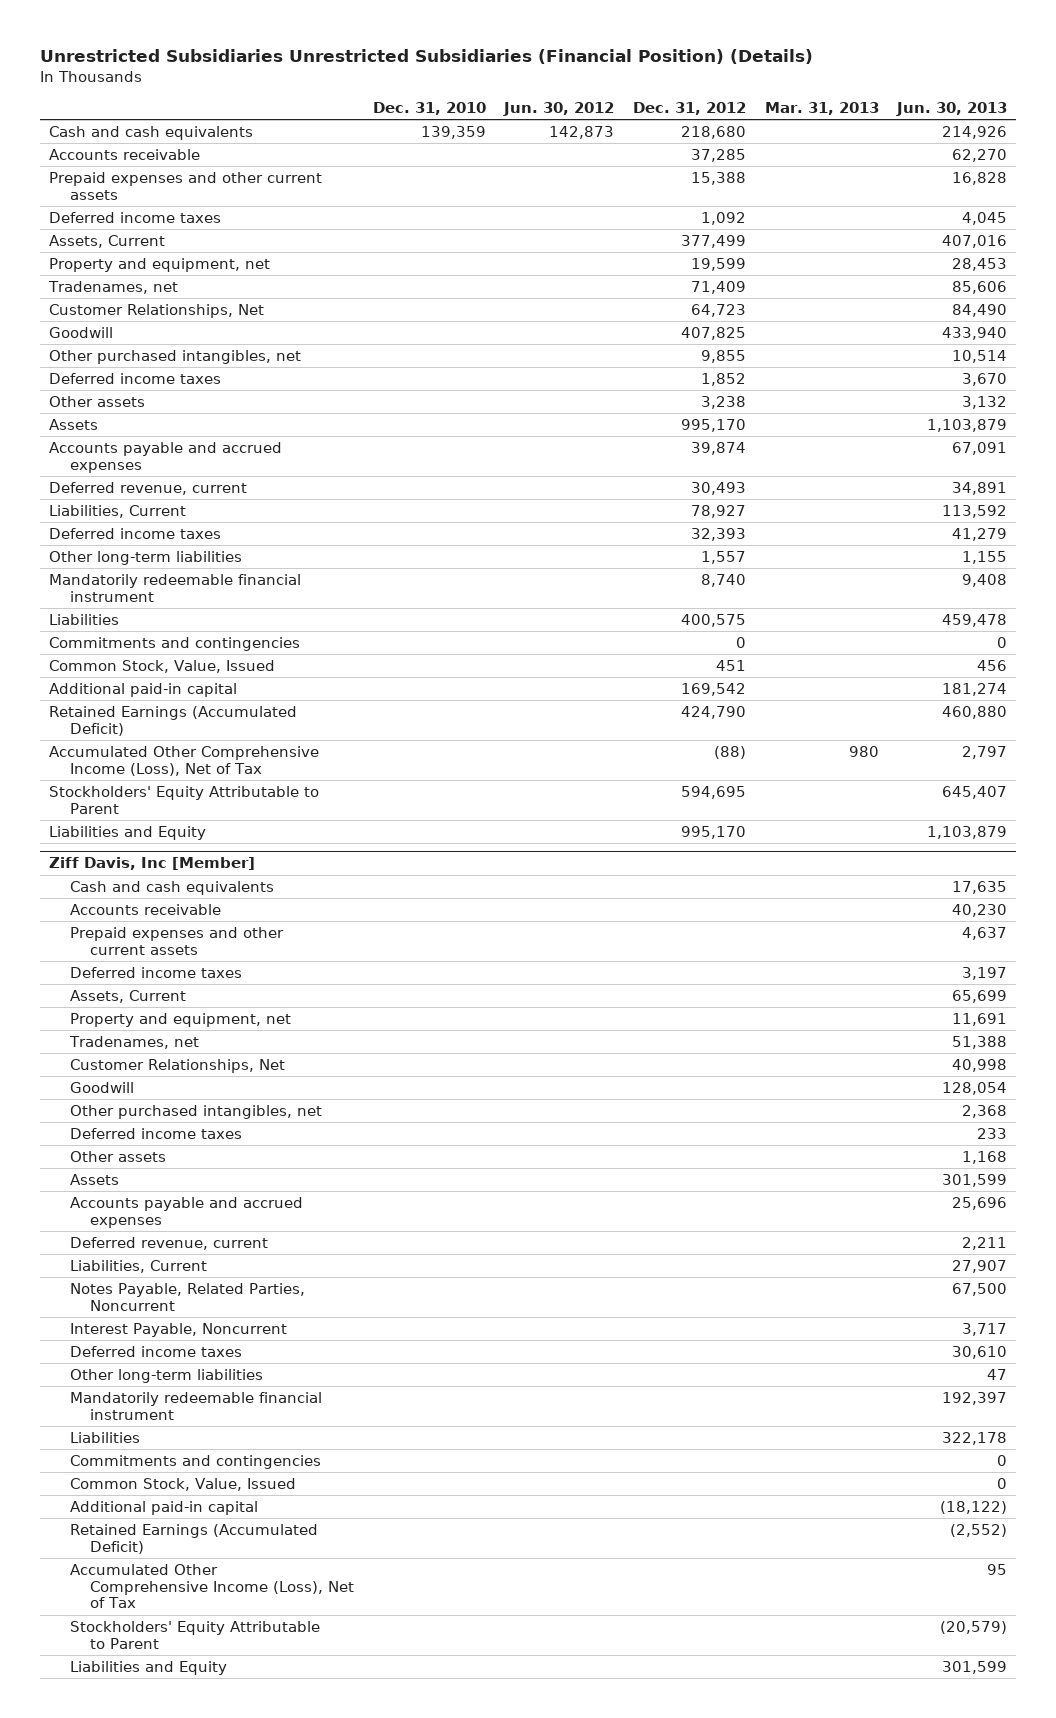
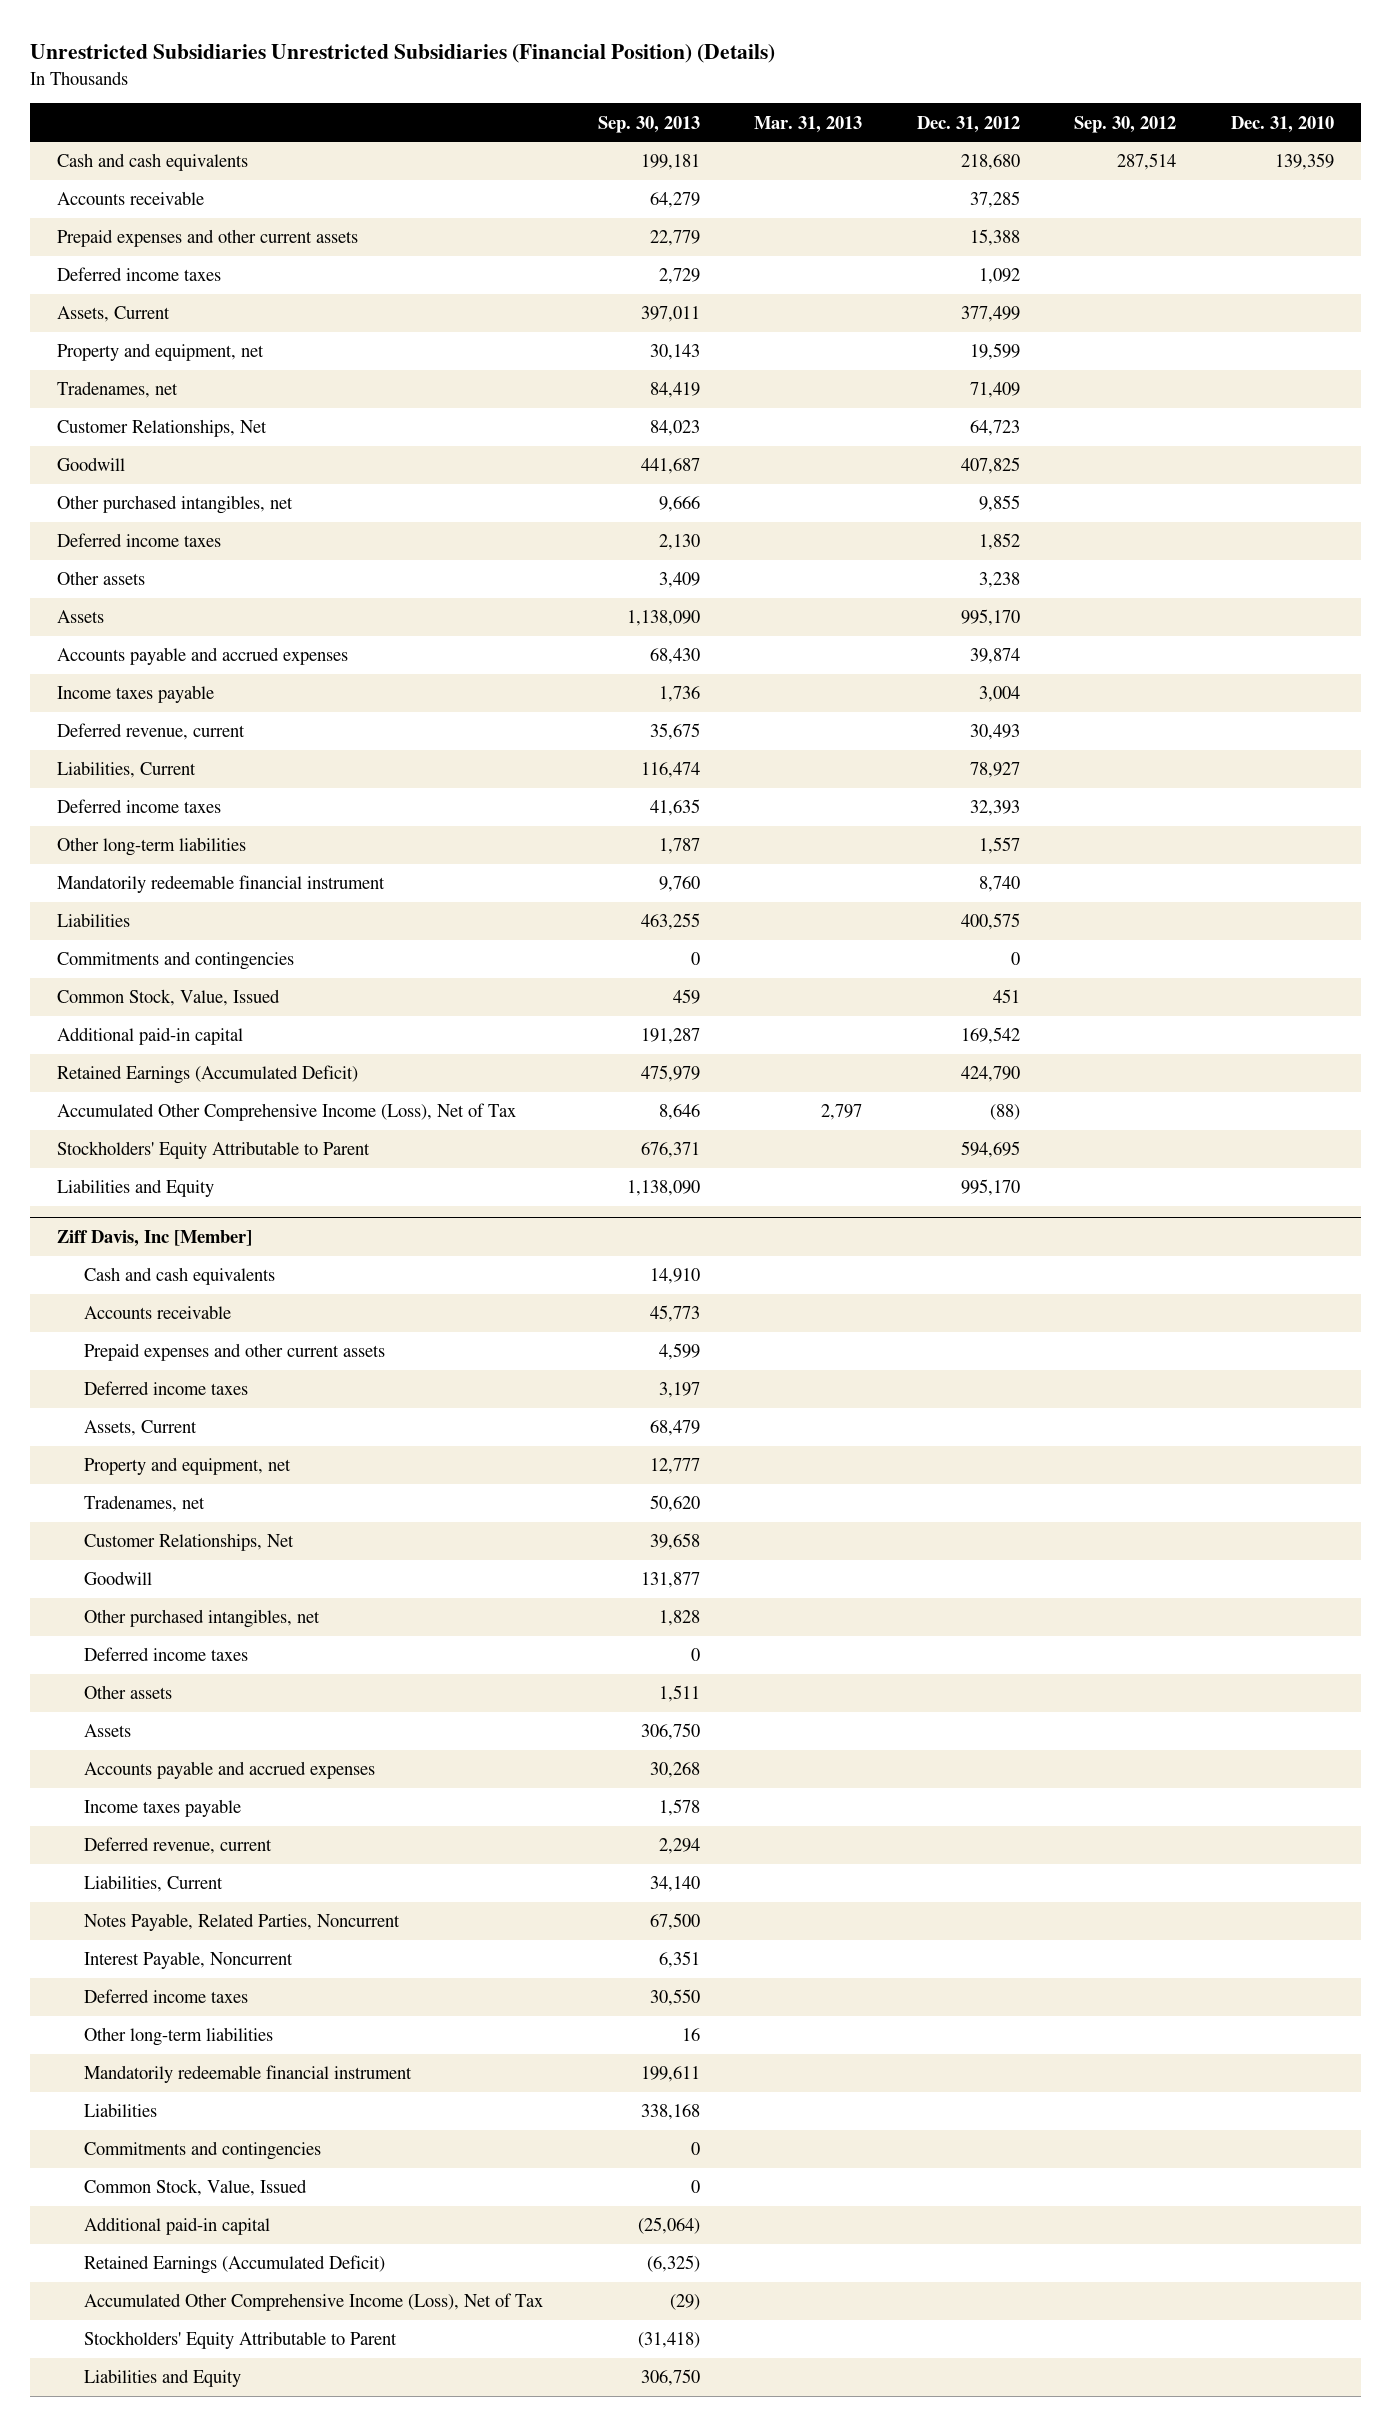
[503,101,615,116] Jun. 30, 2012 -> none
[896,101,1008,116] Jun. 30, 2013 -> none
none -> [597,115,700,133] Sep. 30, 2013
none -> [1074,115,1177,133] Sep. 30, 2012
none -> [57,685,215,704] Income taxes payable
[848,745,879,757] 980 -> [821,1104,863,1121] 2,797
none -> [84,1799,242,1818] Income taxes payable

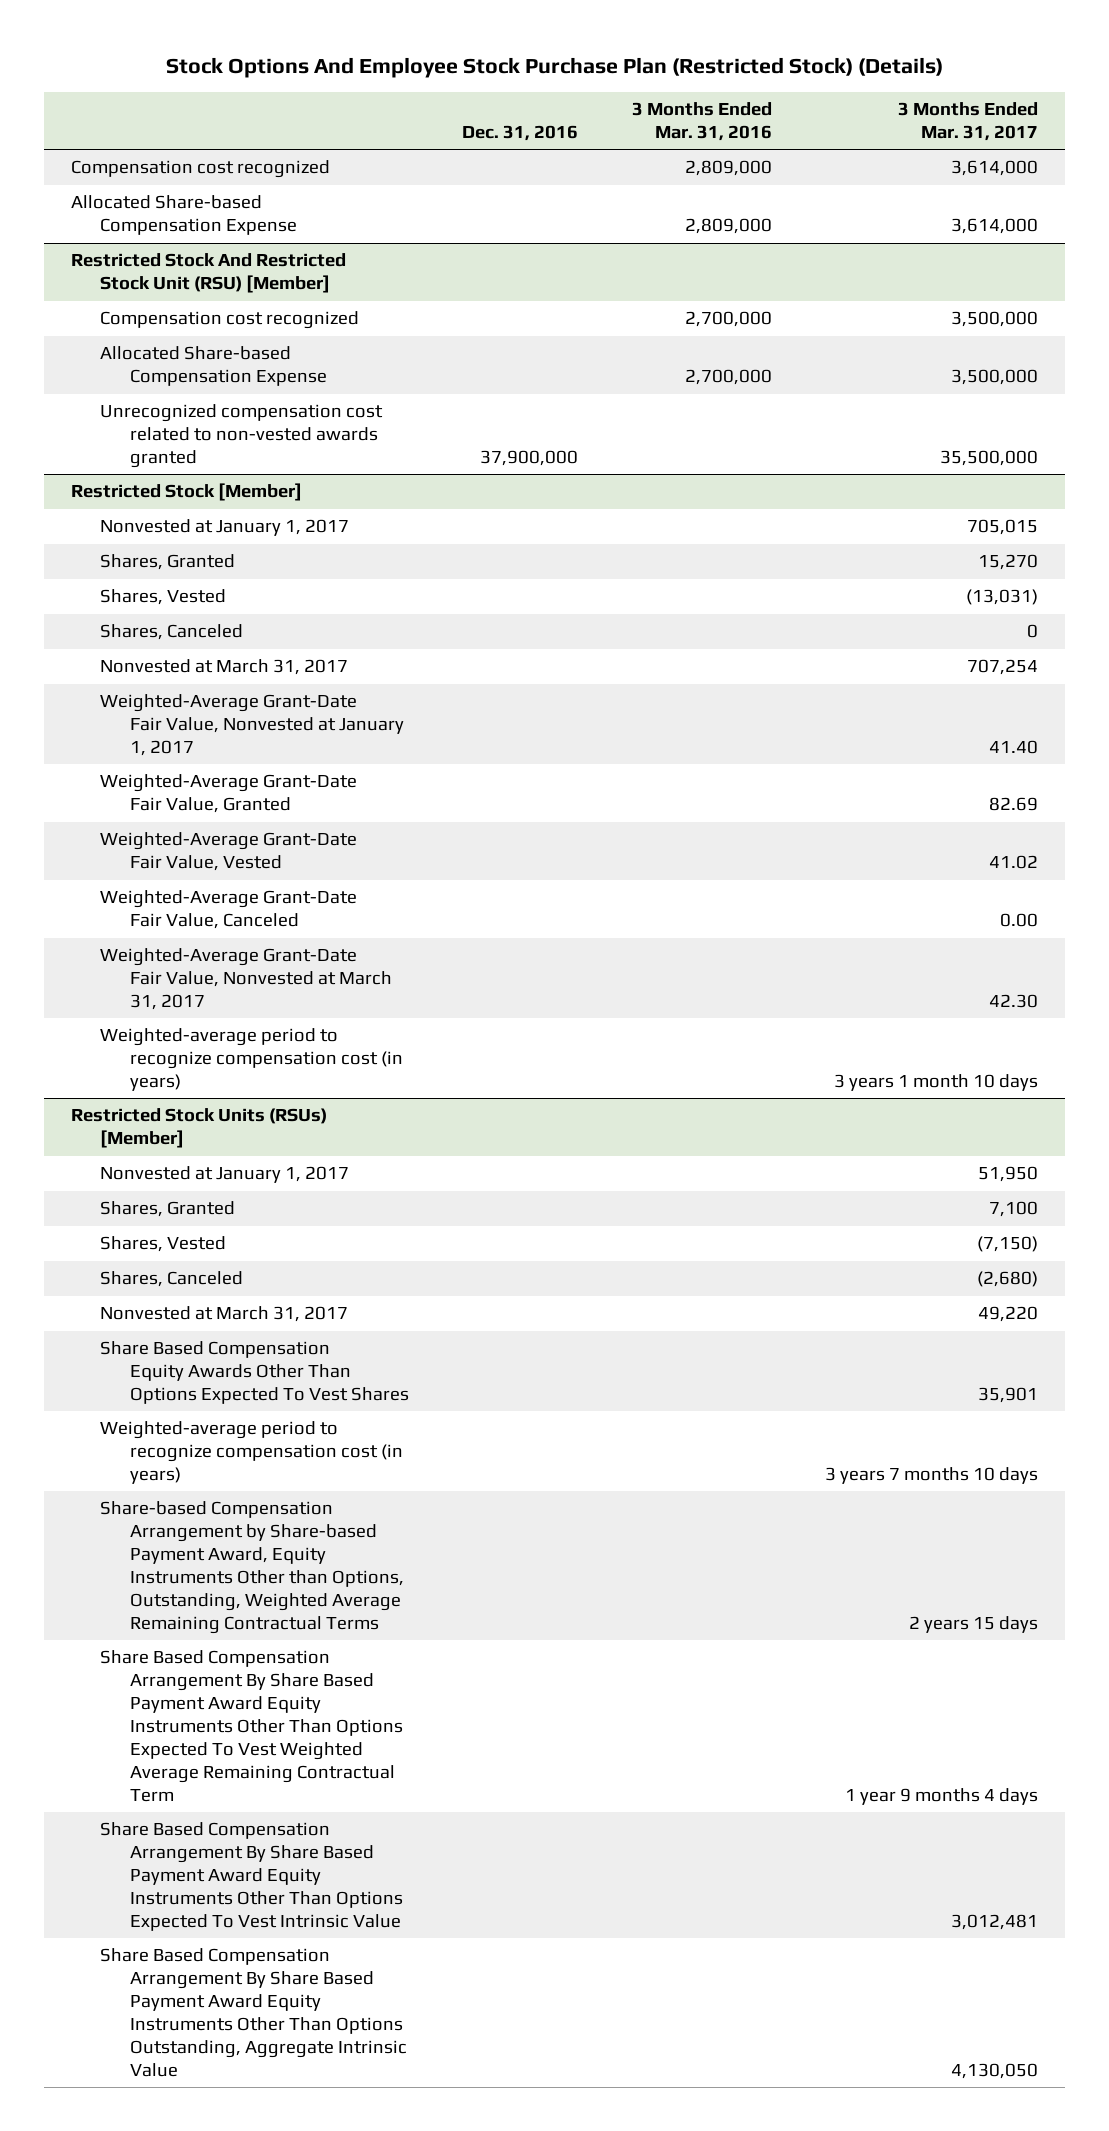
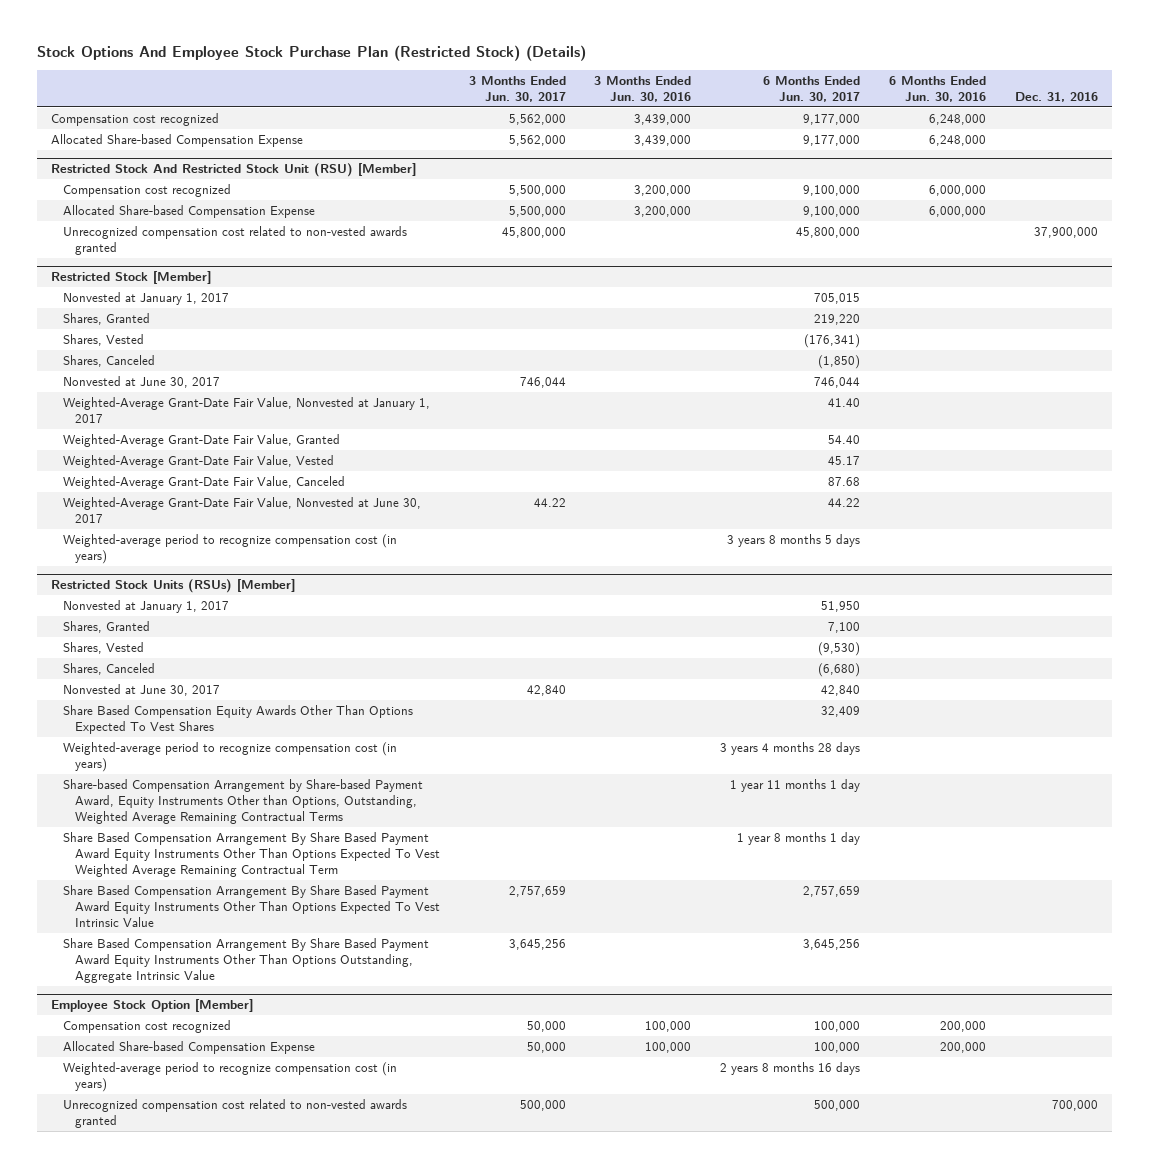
[631,102,772,142] 3 Months Ended Mar. 31, 2016 -> none
[898,102,1039,142] 3 Months Ended Mar. 31, 2017 -> none
none -> [468,75,566,102] 3 Months Ended Jun. 30, 2017
none -> [594,75,692,102] 3 Months Ended Jun. 30, 2016
none -> [763,75,861,102] 6 Months Ended Jun. 30, 2017
none -> [888,75,986,102] 6 Months Ended Jun. 30, 2016
[100,659,349,676] Nonvested at March 31, 2017 -> [63,375,221,388] Nonvested at June 30, 2017
[100,948,392,1011] Weighted-Average Grant-Date Fair Value, Nonvested at March 31, 2017 -> [63,496,422,523] Weighted-Average Grant-Date Fair Value, Nonvested at June 30, 2017
[100,1306,349,1323] Nonvested at March 31, 2017 -> [63,683,221,696] Nonvested at June 30, 2017
none -> [51,998,254,1012] Employee Stock Option [Member]
none -> [63,1019,232,1033] Compensation cost recognized
none -> [63,1040,316,1054] Allocated Share-based Compensation Expense
none -> [63,1061,398,1092] Weighted-average period to recognize compensation cost (in years)
none -> [63,1098,408,1128] Unrecognized compensation cost related to non-vested awards granted

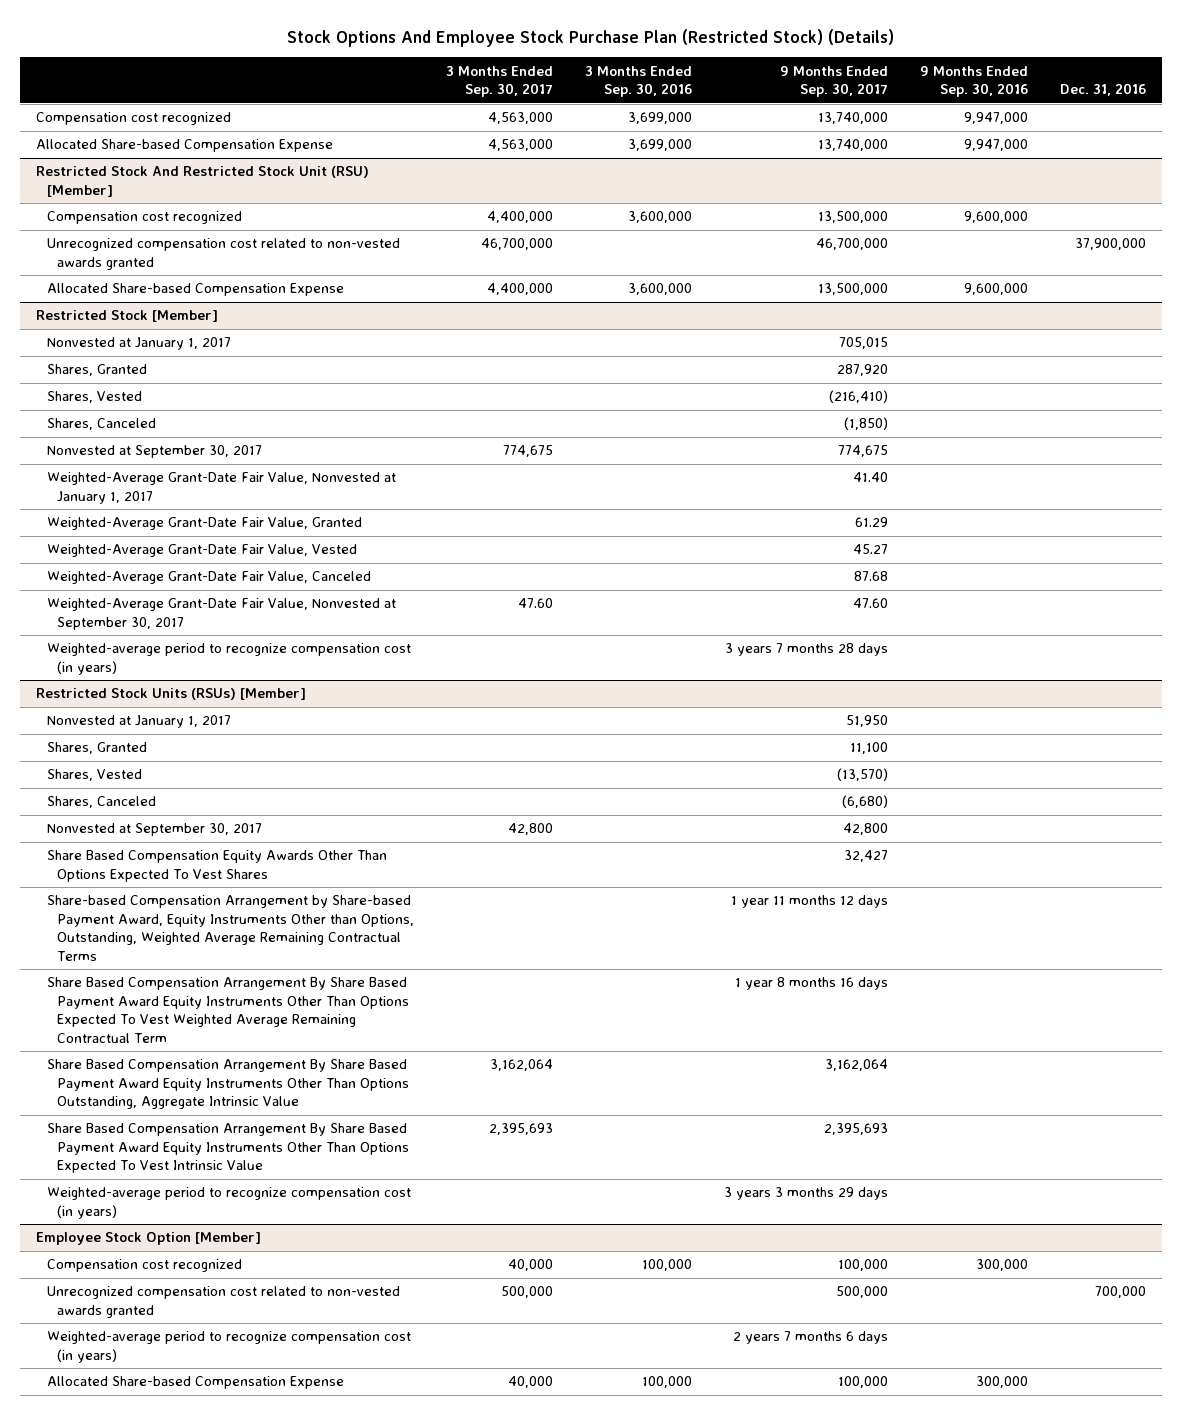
[468,75,566,102] 3 Months Ended Jun. 30, 2017 -> none
[594,75,692,102] 3 Months Ended Jun. 30, 2016 -> none
[763,75,861,102] 6 Months Ended Jun. 30, 2017 -> none
[888,75,986,102] 6 Months Ended Jun. 30, 2016 -> none
none -> [446,65,554,98] 3 Months Ended Sep. 30, 2017
none -> [585,65,693,98] 3 Months Ended Sep. 30, 2016
none -> [779,65,888,98] 9 Months Ended Sep. 30, 2017
none -> [919,65,1028,98] 9 Months Ended Sep. 30, 2016
[63,204,316,218] Allocated Share-based Compensation Expense -> [46,283,344,297] Allocated Share-based Compensation Expense
[63,375,221,388] Nonvested at June 30, 2017 -> [46,445,262,459] Nonvested at September 30, 2017
[63,496,422,523] Weighted-Average Grant-Date Fair Value, Nonvested at June 30, 2017 -> [46,598,396,630] Weighted-Average Grant-Date Fair Value, Nonvested at September 30, 2017
[63,683,221,696] Nonvested at June 30, 2017 -> [46,823,262,837] Nonvested at September 30, 2017
[63,884,440,928] Share Based Compensation Arrangement By Share Based Payment Award Equity Instruments Other Than Options Expected To Vest Intrinsic Value -> [46,1123,410,1174] Share Based Compensation Arrangement By Share Based Payment Award Equity Instruments Other Than Options Expected To Vest Intrinsic Value
[63,741,398,772] Weighted-average period to recognize compensation cost (in years) -> [46,1187,411,1219] Weighted-average period to recognize compensation cost (in years)
[63,1061,398,1092] Weighted-average period to recognize compensation cost (in years) -> [46,1331,411,1363] Weighted-average period to recognize compensation cost (in years)
[63,1040,316,1054] Allocated Share-based Compensation Expense -> [46,1376,344,1390] Allocated Share-based Compensation Expense

